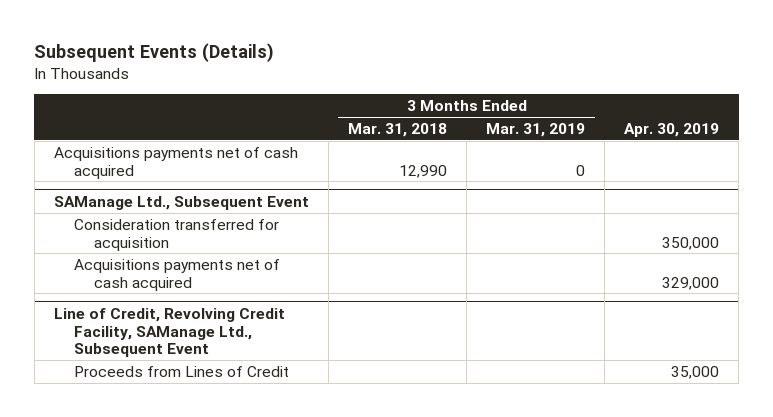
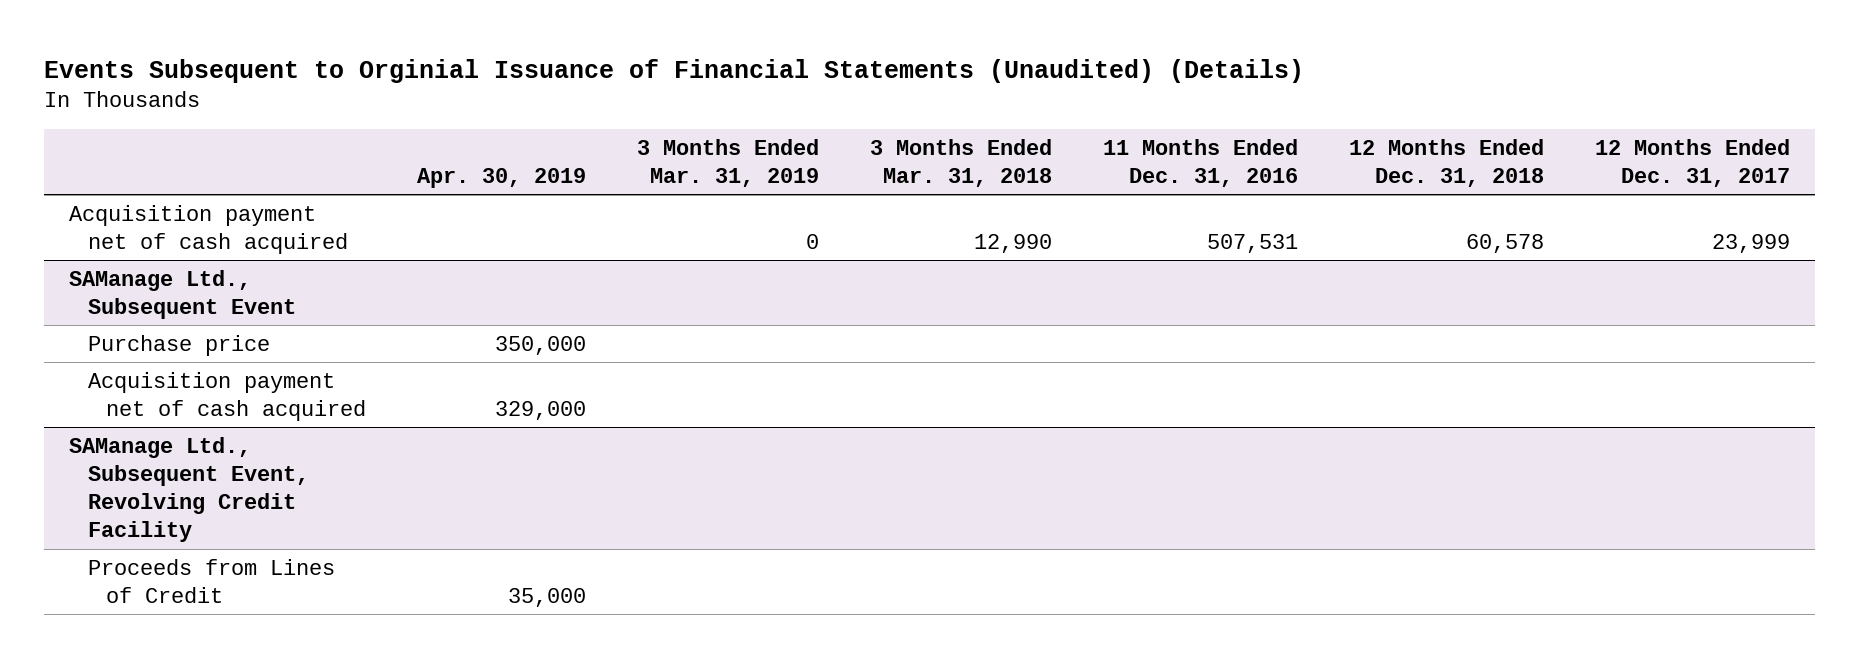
[34,43,275,63] Subsequent Events (Details) -> [44,58,1305,83] Events Subsequent to Orginial Issuance of Financial Statements (Unaudited) (Details)
none -> [1102,138,1298,187] 11 Months Ended Dec. 31, 2016
none -> [1348,138,1544,187] 12 Months Ended Dec. 31, 2018
none -> [1594,138,1790,187] 12 Months Ended Dec. 31, 2017
[53,146,298,179] Acquisitions payments net of cash acquired -> [69,204,348,254] Acquisition payment net of cash acquired
[73,218,279,251] Consideration transferred for acquisition -> [87,334,270,356] Purchase price
[73,258,280,291] Acquisitions payments net of cash acquired -> [87,371,366,421] Acquisition payment net of cash acquired
[53,307,285,358] Line of Credit, Revolving Credit Facility, SAManage Ltd., Subsequent Event -> [69,436,309,543] SAManage Ltd., Subsequent Event, Revolving Credit Facility

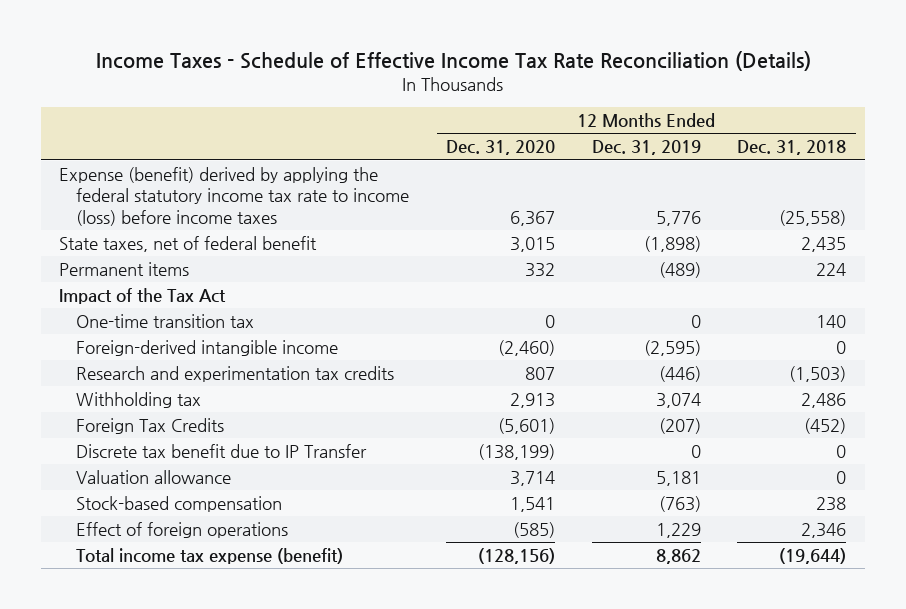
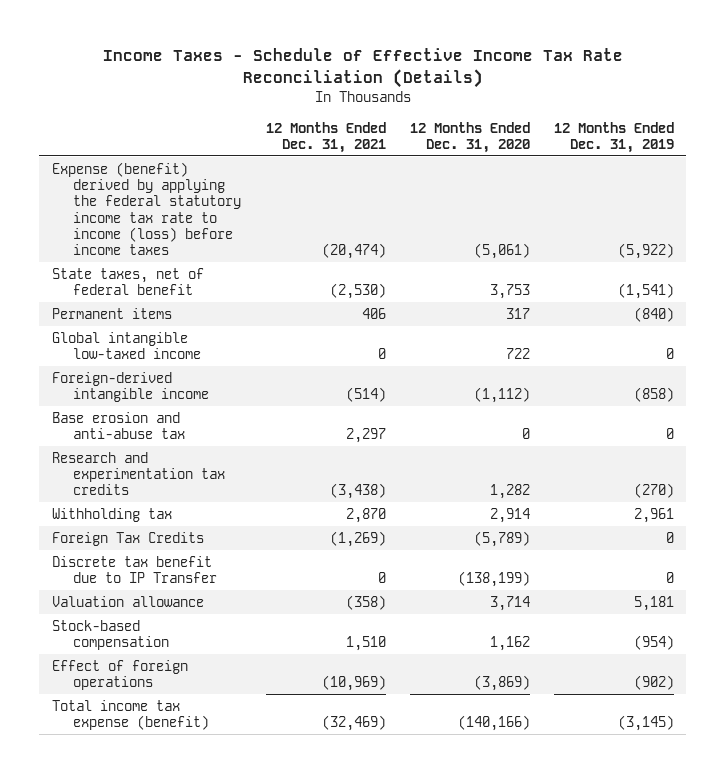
[737,140,847,156] Dec. 31, 2018 -> none
none -> [265,121,386,153] 12 Months Ended Dec. 31, 2021
[59,288,227,305] Impact of the Tax Act -> none
[76,314,255,329] One-time transition tax -> none
[509,210,555,226] 6,367 -> [473,242,530,259] (5,061)
[655,210,701,226] 5,776 -> [618,242,675,259] (5,922)
[509,237,555,253] 3,015 -> [489,284,530,300] 3,753
[643,236,701,253] (1,898) -> [618,283,675,300] (1,541)
[524,263,555,278] 332 -> [505,307,530,319] 317
[658,262,701,279] (489) -> [634,306,675,322] (840)
none -> [51,331,202,360] Global intangible low-taxed income
[497,340,555,357] (2,460) -> [473,387,530,404] (1,112)
[643,340,701,357] (2,595) -> [634,387,675,403] (858)
none -> [51,411,186,440] Base erosion and anti-abuse tax
[524,367,555,381] 807 -> [489,484,530,500] 1,282
[658,366,701,383] (446) -> [634,483,675,499] (270)
[509,393,555,409] 2,913 -> [489,507,530,523] 2,914
[655,393,701,409] 3,074 -> [634,507,675,523] 2,961
[497,418,555,435] (5,601) -> [473,530,530,547] (5,789)
[658,418,701,435] (207) -> [666,531,675,543] 0
[509,497,555,513] 1,541 -> [489,636,530,652] 1,162
[658,496,701,513] (763) -> [634,635,675,651] (954)
[512,522,555,539] (585) -> [473,675,530,692] (3,869)
[655,523,701,539] 1,229 -> [634,675,675,691] (902)
[477,548,555,565] (128,156) -> [457,715,530,732] (140,166)
[655,549,701,565] 8,862 -> [618,715,675,732] (3,145)

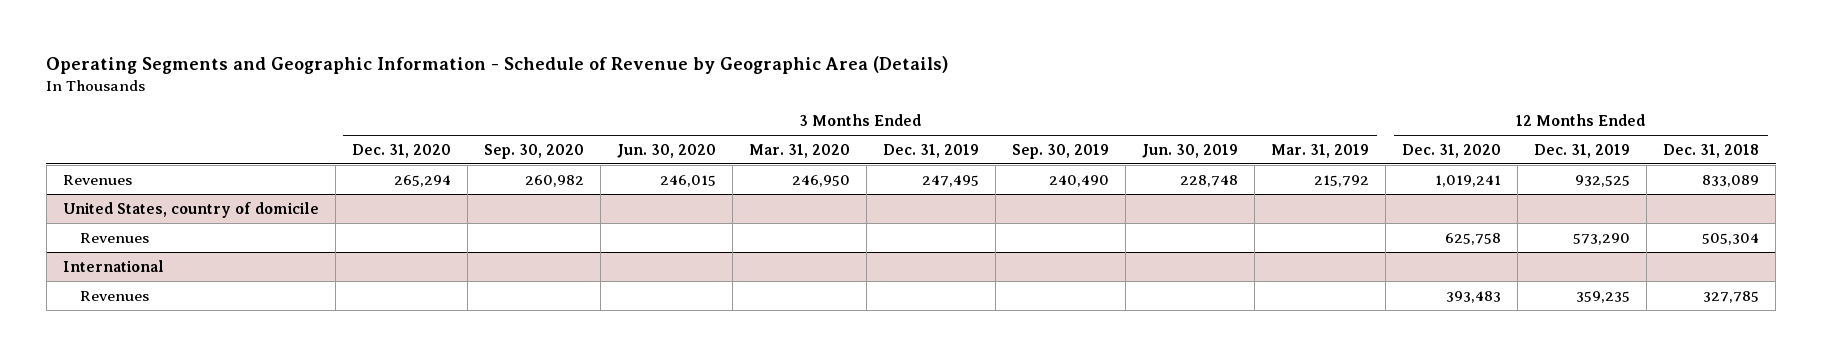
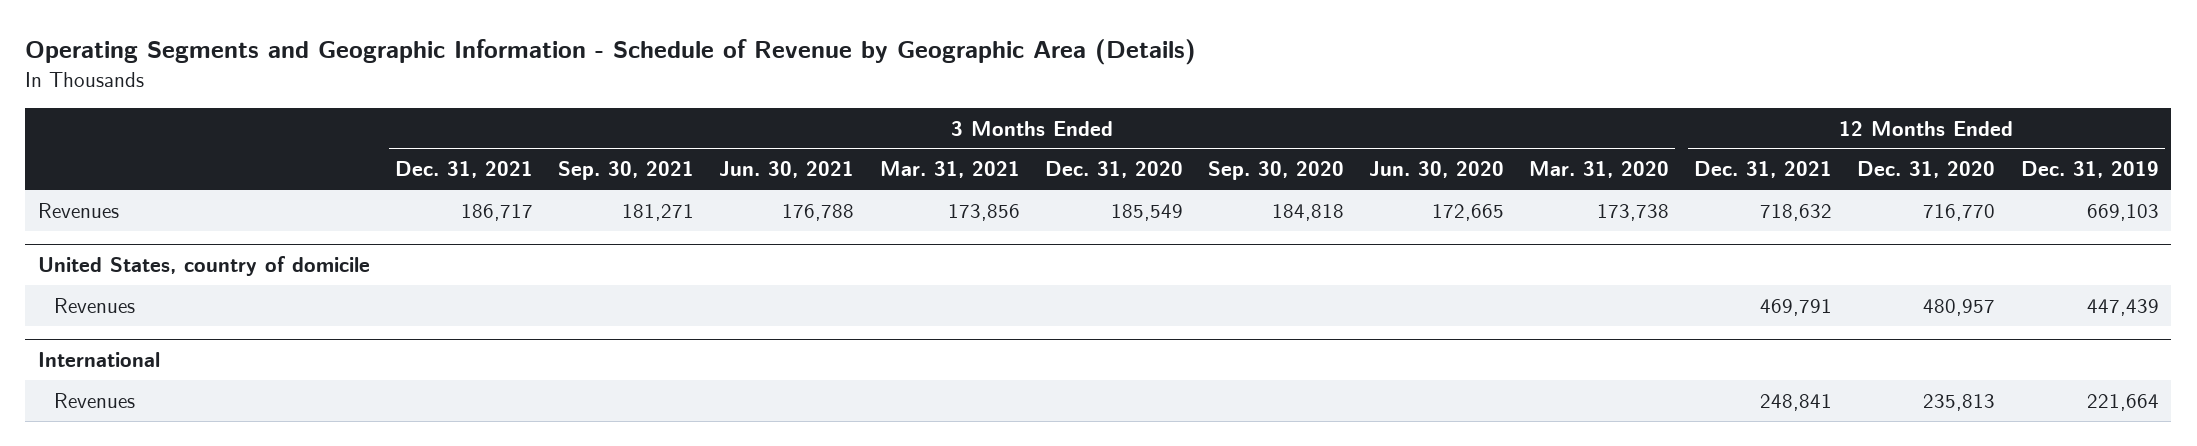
[882,143,979,158] Dec. 31, 2019 -> none
[1012,143,1110,159] Sep. 30, 2019 -> none
[1142,143,1239,158] Jun. 30, 2019 -> none
[1271,143,1370,158] Mar. 31, 2019 -> none
[1663,143,1760,158] Dec. 31, 2018 -> none
none -> [395,161,534,179] Dec. 31, 2021
none -> [558,161,695,181] Sep. 30, 2021
none -> [719,161,855,179] Jun. 30, 2021
none -> [879,161,1020,179] Mar. 31, 2021
none -> [1694,161,1833,179] Dec. 31, 2021
[393,174,451,187] 265,294 -> [1110,203,1183,221] 185,549
[524,174,584,187] 260,982 -> [1271,203,1344,221] 184,818
[659,174,716,187] 246,015 -> [1432,203,1505,221] 172,665
[791,174,850,187] 246,950 -> [1597,203,1670,221] 173,738
[1435,174,1502,187] 1,019,241 -> [1923,203,1996,221] 716,770
[1575,174,1631,187] 932,525 -> [2086,203,2159,221] 669,103
[1445,232,1502,245] 625,758 -> [1923,298,1996,316] 480,957
[1573,232,1631,245] 573,290 -> [2086,298,2159,316] 447,439
[1446,290,1502,303] 393,483 -> [1923,393,1996,411] 235,813
[1576,290,1631,303] 359,235 -> [2086,393,2159,411] 221,664

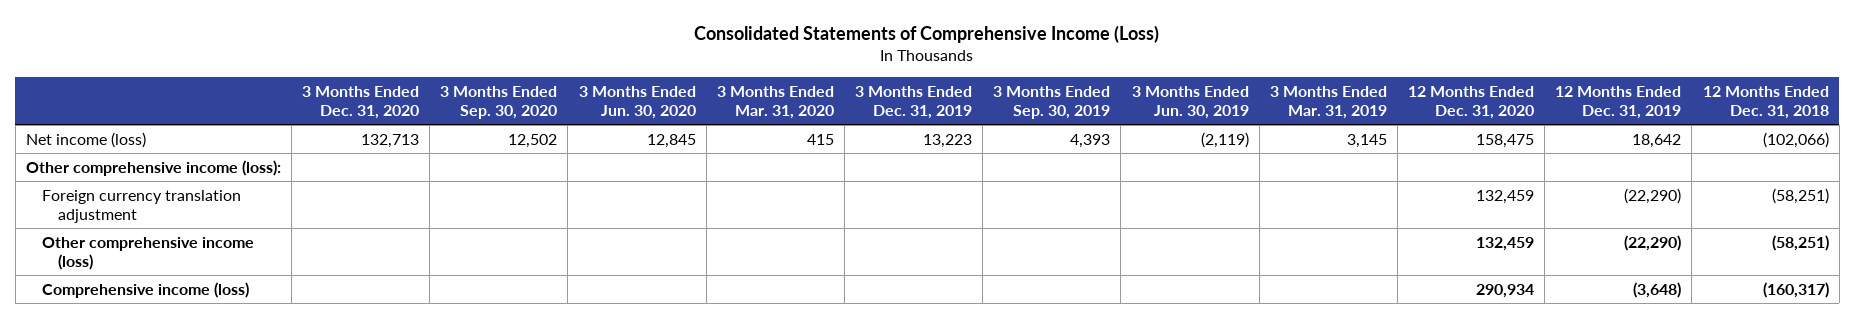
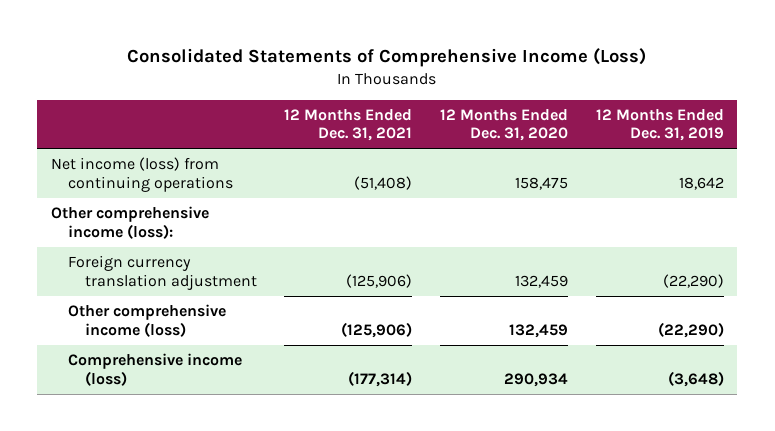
[302,85,420,120] 3 Months Ended Dec. 31, 2020 -> none
[440,85,558,120] 3 Months Ended Sep. 30, 2020 -> none
[578,85,696,120] 3 Months Ended Jun. 30, 2020 -> none
[716,85,834,120] 3 Months Ended Mar. 31, 2020 -> none
[855,85,973,120] 3 Months Ended Dec. 31, 2019 -> none
[993,85,1111,120] 3 Months Ended Sep. 30, 2019 -> none
[1131,85,1249,120] 3 Months Ended Jun. 30, 2019 -> none
[1269,85,1387,120] 3 Months Ended Mar. 31, 2019 -> none
[1702,85,1829,120] 12 Months Ended Dec. 31, 2018 -> none
none -> [284,108,413,142] 12 Months Ended Dec. 31, 2021
[25,131,146,148] Net income (loss) -> [50,157,233,192] Net income (loss) from continuing operations

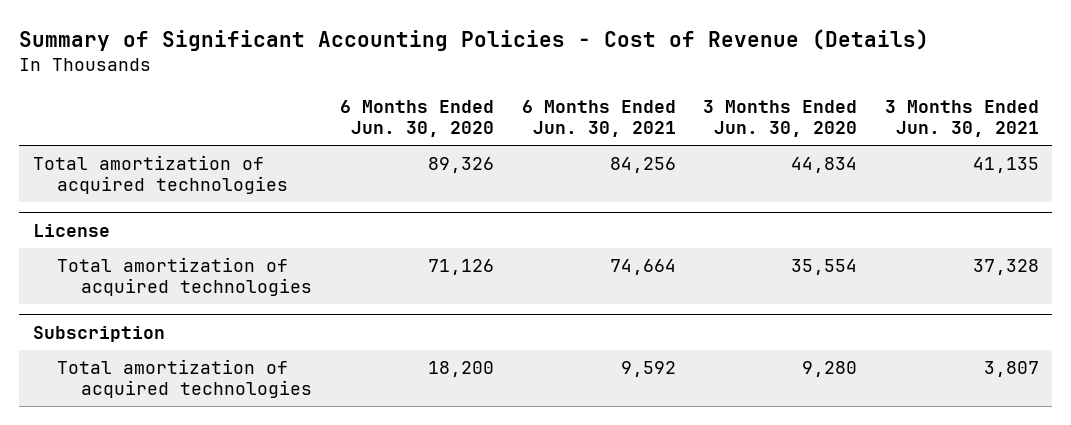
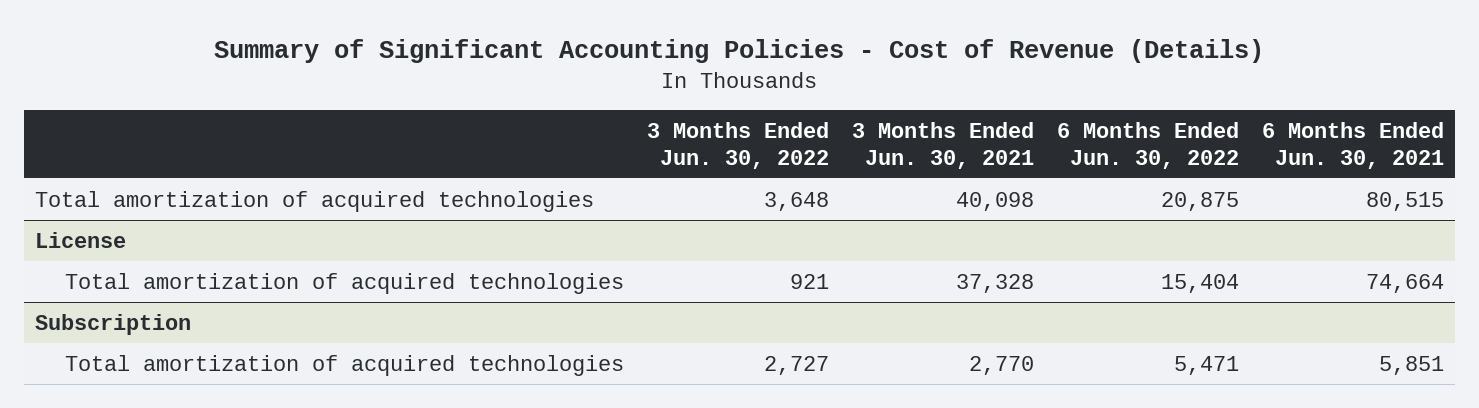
[340,100,495,138] 6 Months Ended Jun. 30, 2020 -> none
[703,100,858,138] 3 Months Ended Jun. 30, 2020 -> none
none -> [646,122,829,169] 3 Months Ended Jun. 30, 2022
none -> [1056,122,1239,169] 6 Months Ended Jun. 30, 2022
[609,157,676,174] 84,256 -> [1365,191,1444,211] 80,515
[972,157,1039,174] 41,135 -> [955,191,1034,211] 40,098
[620,361,676,378] 9,592 -> [1378,355,1444,375] 5,851
[983,361,1039,378] 3,807 -> [968,355,1034,375] 2,770

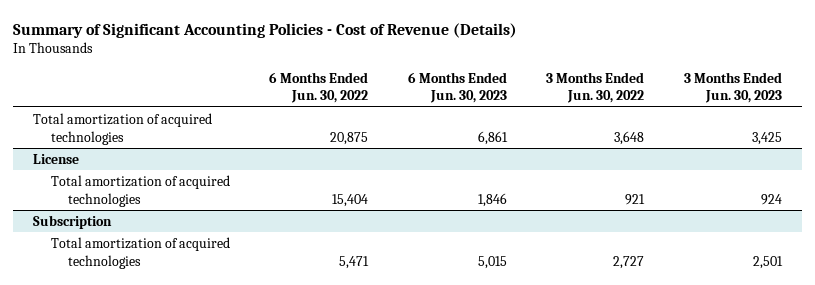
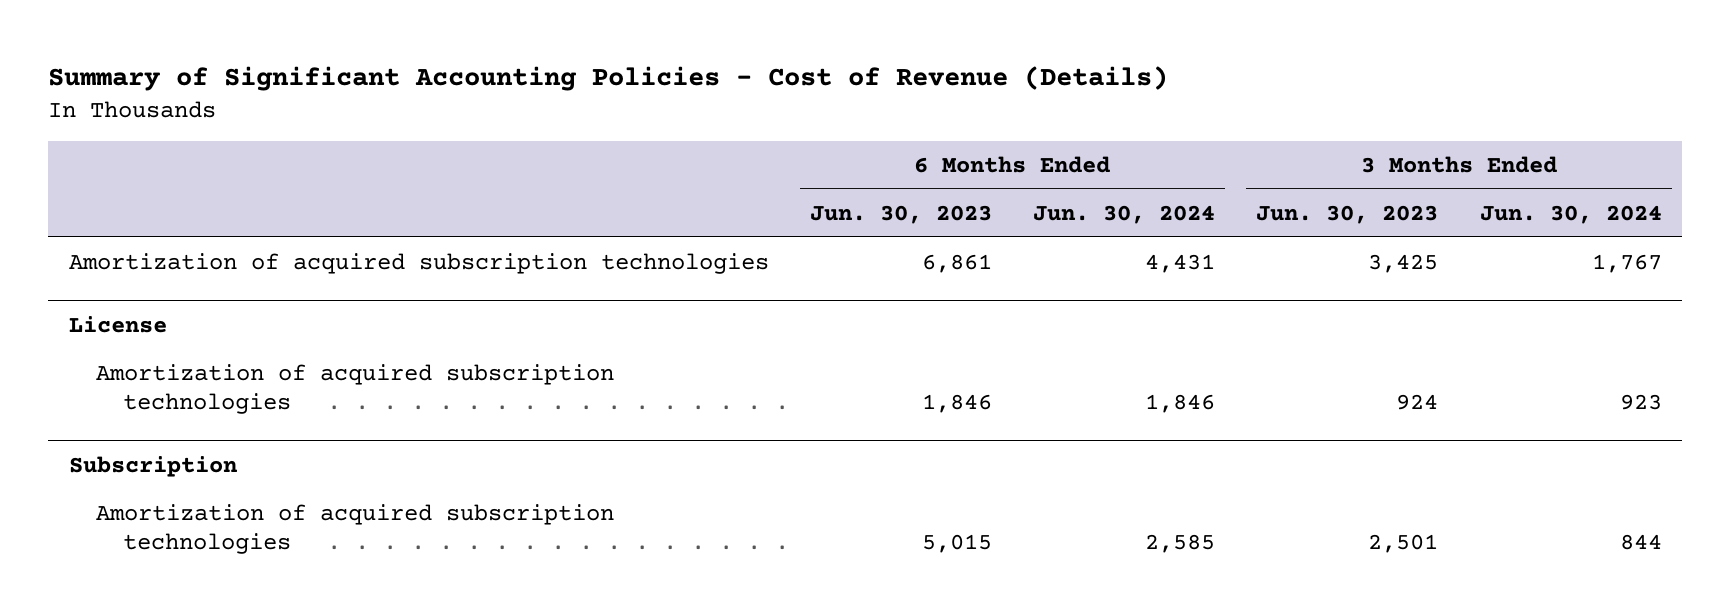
[269,71,369,104] 6 Months Ended Jun. 30, 2022 -> none
[546,71,645,104] 3 Months Ended Jun. 30, 2022 -> none
none -> [1033,204,1216,224] Jun. 30, 2024
none -> [1479,204,1662,224] Jun. 30, 2024
[33,112,213,145] Total amortization of acquired technologies -> [68,252,769,274] Amortization of acquired subscription technologies
[50,174,230,207] Total amortization of acquired technologies -> [95,363,614,415] Amortization of acquired subscription technologies
[50,236,230,269] Total amortization of acquired technologies -> [95,503,614,555] Amortization of acquired subscription technologies

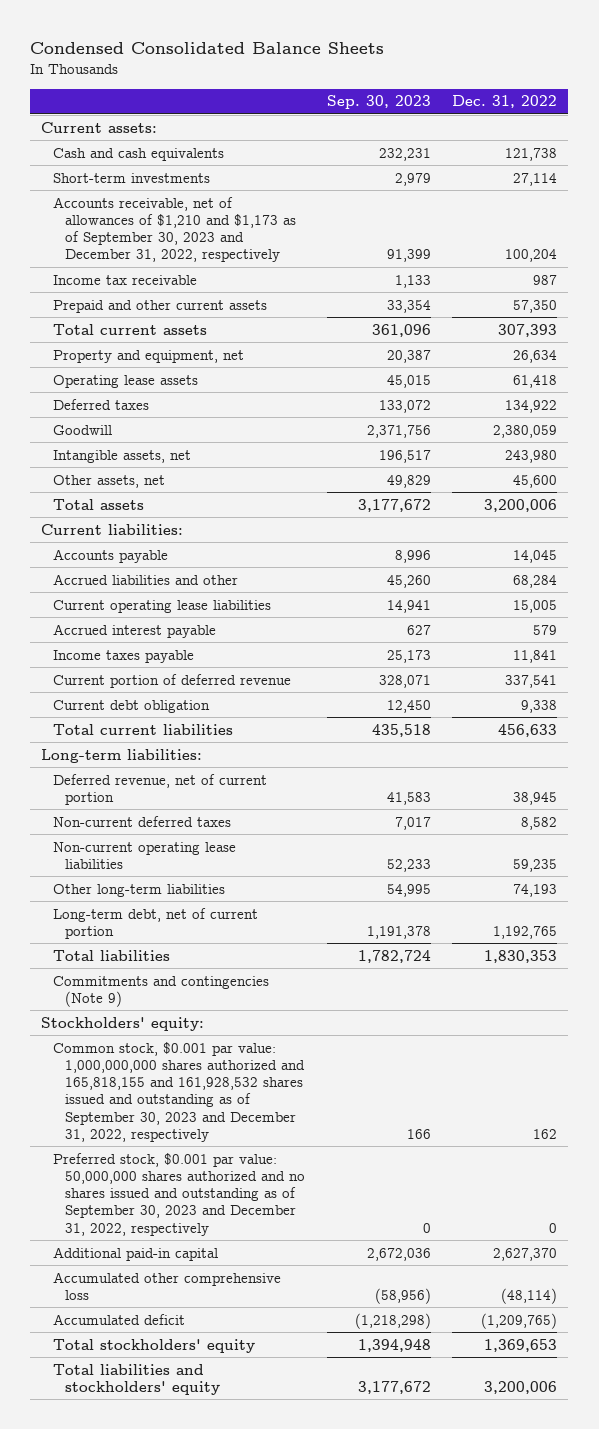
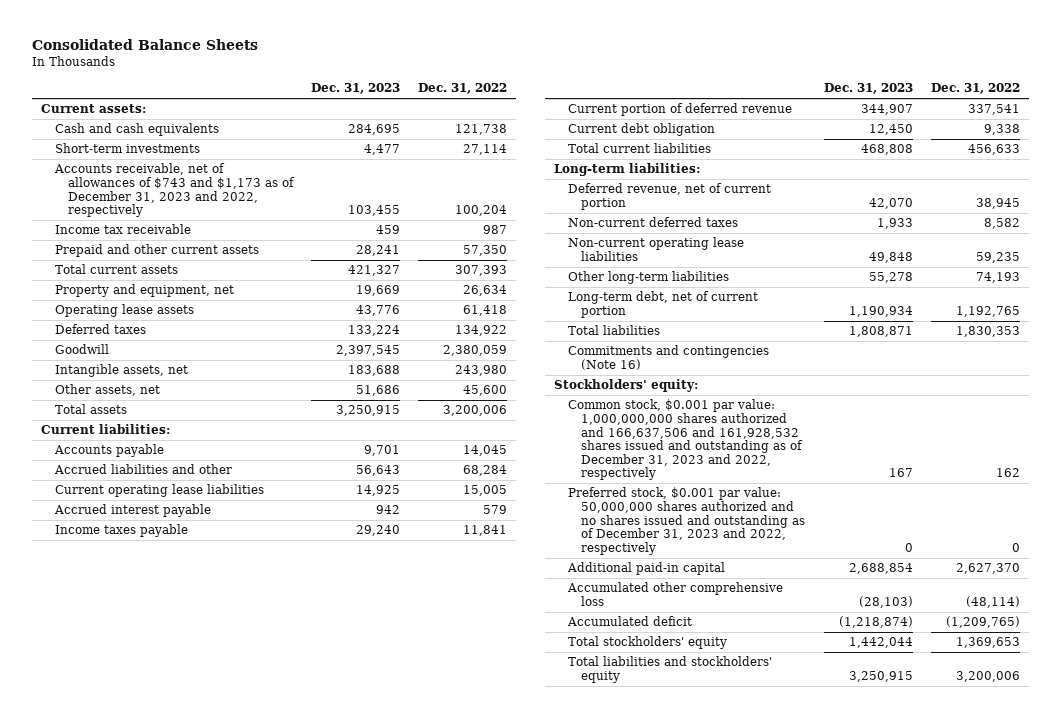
[30,41,385,54] Condensed Consolidated Balance Sheets -> [32,39,259,51] Consolidated Balance Sheets
[326,95,431,110] Sep. 30, 2023 -> none
none -> [311,83,401,95] Dec. 31, 2023
[53,196,296,263] Accounts receivable, net of allowances of $1,210 and $1,173 as of September 30, 2023 and December 31, 2022, respectively -> [53,163,296,218] Accounts receivable, net of allowances of $743 and $1,173 as of December 31, 2023 and 2022, respectively
[53,975,270,1007] Commitments and contingencies (Note 9) -> [567,345,769,371] Commitments and contingencies (Note 16)
[53,1041,305,1143] Common stock, $0.001 par value: 1,000,000,000 shares authorized and 165,818,155 and 161,928,532 shares issued and outstanding as of September 30, 2023 and December 31, 2022, respectively -> [567,399,804,481] Common stock, $0.001 par value: 1,000,000,000 shares authorized and 166,637,506 and 161,928,532 shares issued and outstanding as of December 31, 2023 and 2022, respectively
[53,1152,305,1236] Preferred stock, $0.001 par value: 50,000,000 shares authorized and no shares issued and outstanding as of September 30, 2023 and December 31, 2022, respectively -> [567,487,806,555] Preferred stock, $0.001 par value: 50,000,000 shares authorized and no shares issued and outstanding as of December 31, 2023 and 2022, respectively

